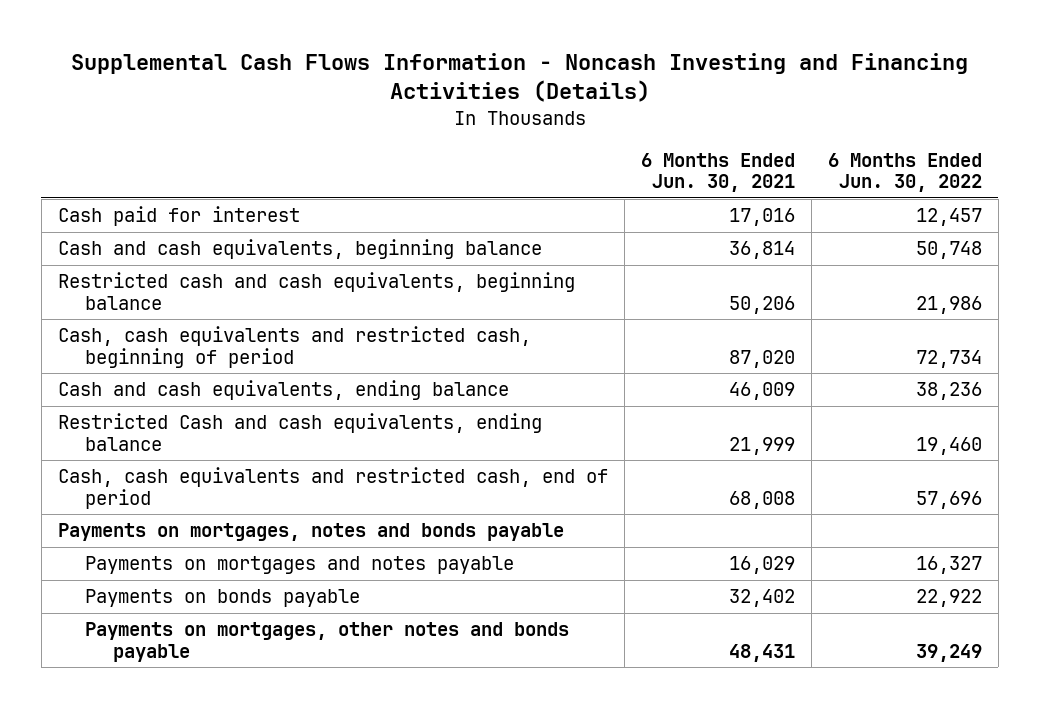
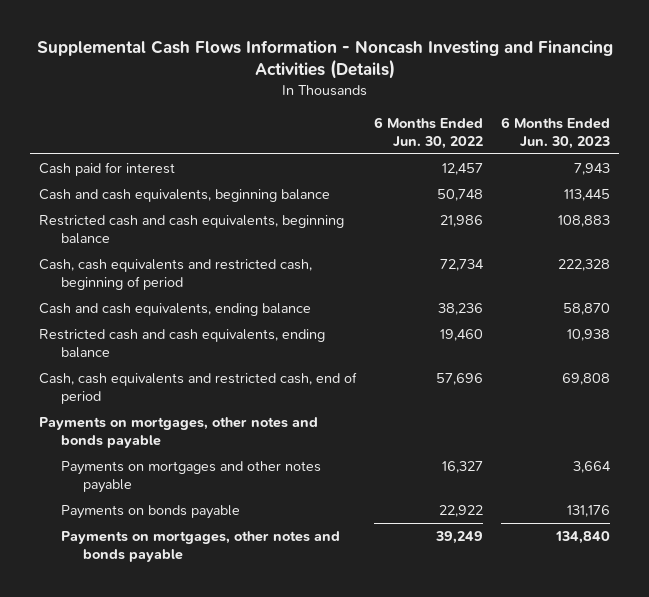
[640,152,795,193] 6 Months Ended Jun. 30, 2021 -> none
none -> [501,116,611,149] 6 Months Ended Jun. 30, 2023
[57,413,542,451] Restricted Cash and cash equivalents, ending balance -> [38,329,325,358] Restricted cash and cash equivalents, ending balance
[57,523,564,542] Payments on mortgages, notes and bonds payable -> [38,417,318,448] Payments on mortgages, other notes and bonds payable
[85,556,515,575] Payments on mortgages and notes payable -> [61,461,322,493] Payments on mortgages and other notes payable

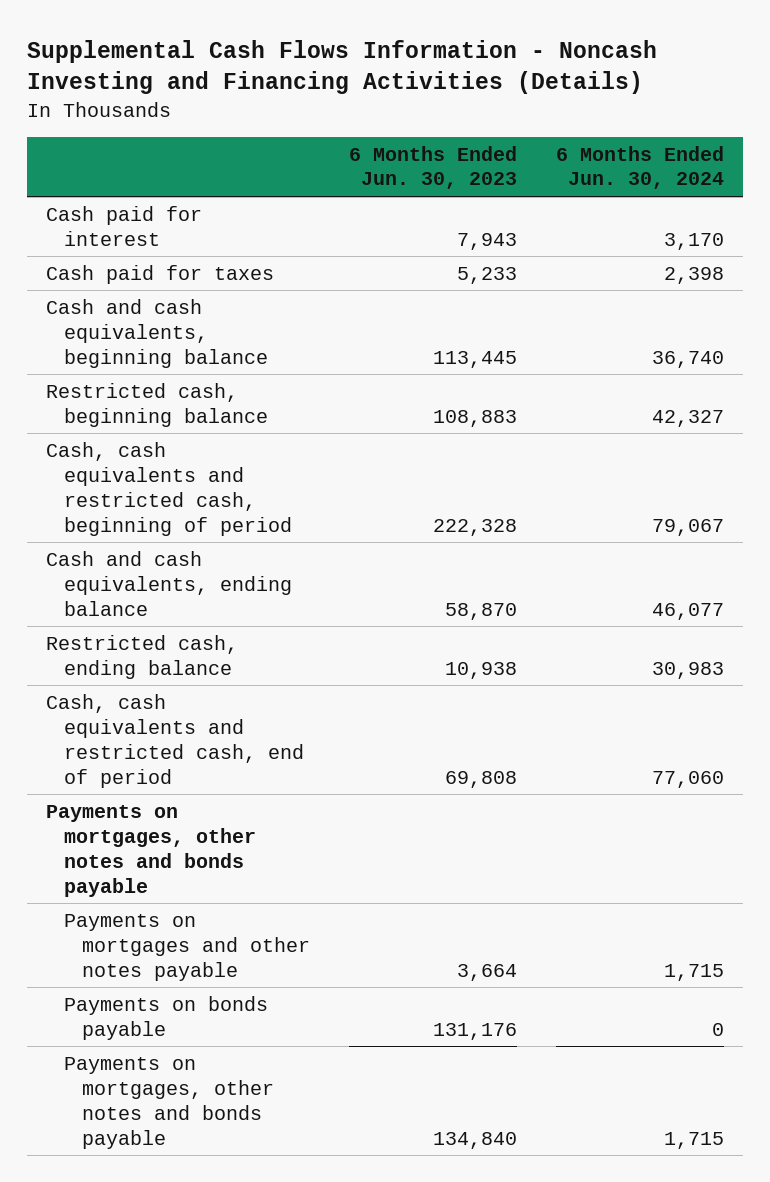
[374,116,484,149] 6 Months Ended Jun. 30, 2022 -> none
none -> [555,145,724,190] 6 Months Ended Jun. 30, 2024
none -> [46,264,275,284] Cash paid for taxes
[38,215,344,244] Restricted cash and cash equivalents, beginning balance -> [46,382,268,427] Restricted cash, beginning balance
[38,329,325,358] Restricted cash and cash equivalents, ending balance -> [46,634,239,679] Restricted cash, ending balance

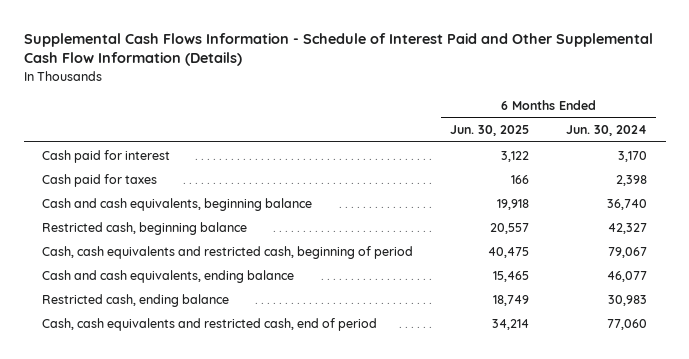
[26,39,657,95] Supplemental Cash Flows Information - Noncash Investing and Financing Activities (Details) -> [23,32,653,67] Supplemental Cash Flows Information - Schedule of Interest Paid and Other Supplemental Cash Flow Information (Details)
[348,145,517,190] 6 Months Ended Jun. 30, 2023 -> none
none -> [450,125,530,137] Jun. 30, 2025
[46,804,256,897] Payments on mortgages, other notes and bonds payable -> none
[63,913,310,981] Payments on mortgages and other notes payable -> none
[63,995,268,1040] Payments on bonds payable -> none
[63,1056,274,1149] Payments on mortgages, other notes and bonds payable -> none

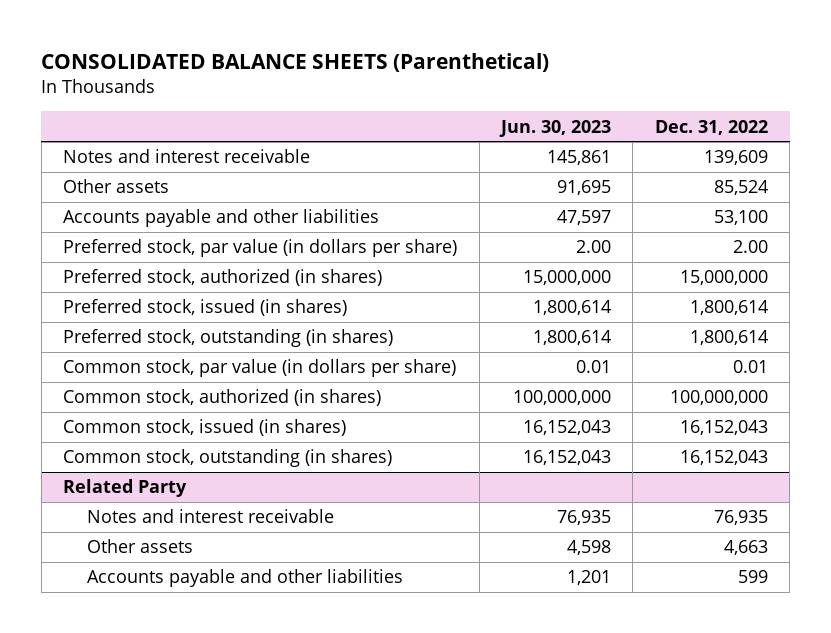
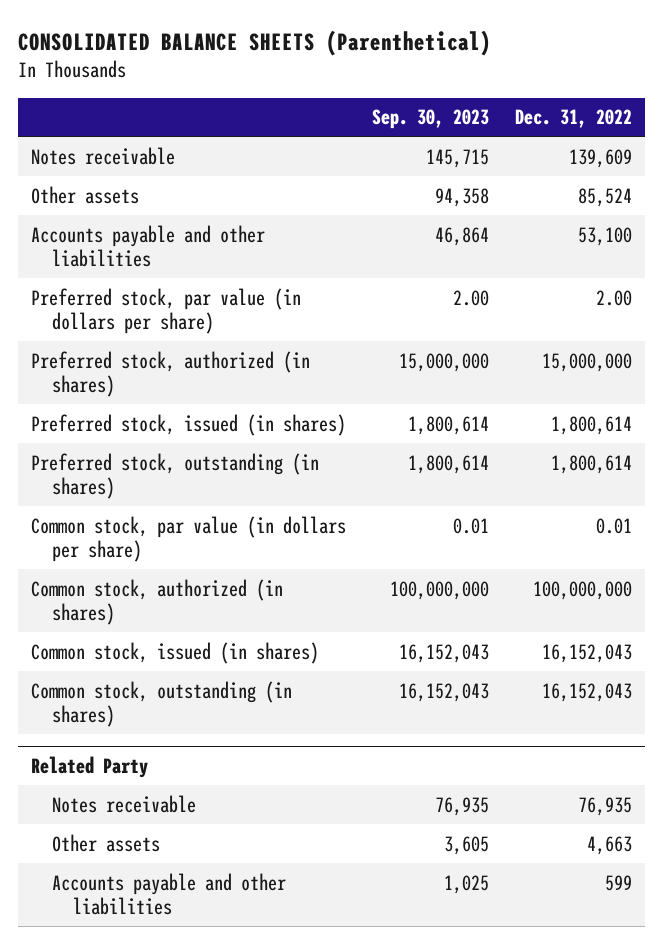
[498,119,611,137] Jun. 30, 2023 -> none
none -> [371,109,489,130] Sep. 30, 2023
[63,149,311,164] Notes and interest receivable -> [30,146,175,165] Notes receivable
[87,509,335,524] Notes and interest receivable -> [51,794,196,813] Notes receivable

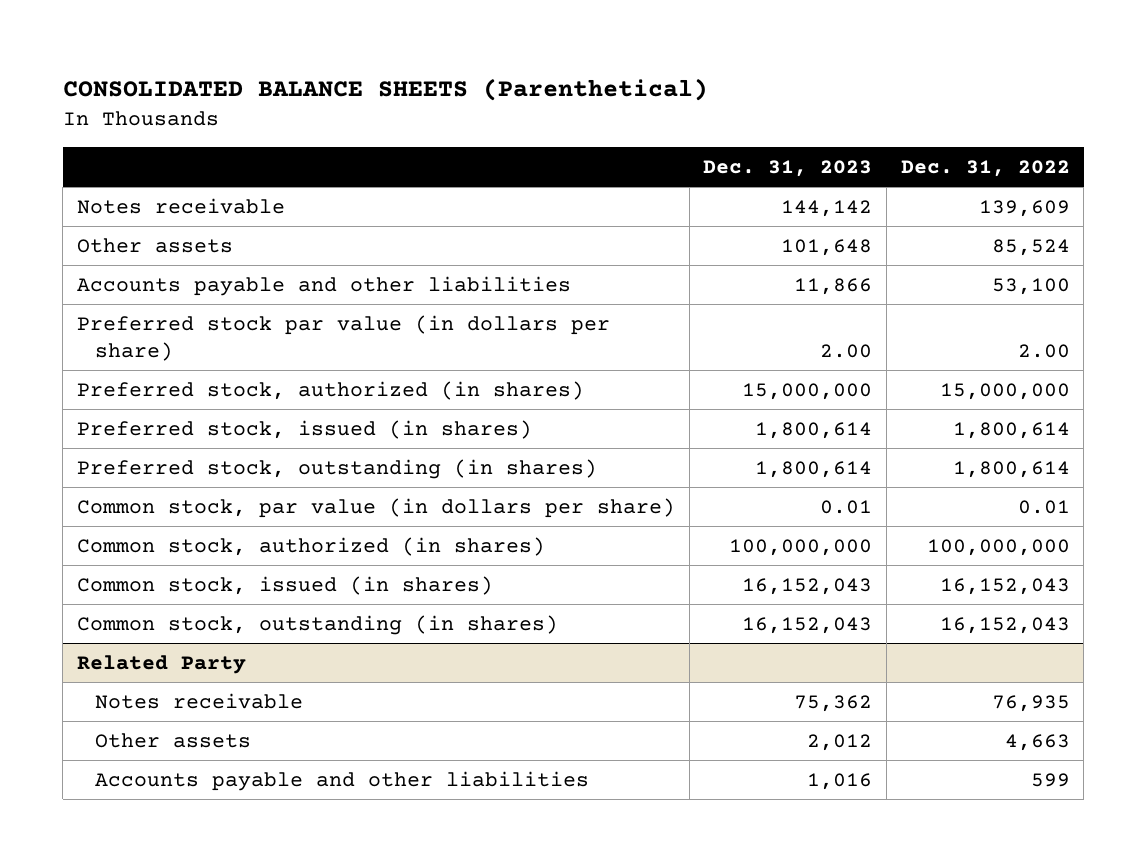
[371,109,489,130] Sep. 30, 2023 -> none
none -> [703,159,873,177] Dec. 31, 2023
[30,287,301,335] Preferred stock, par value (in dollars per share) -> [77,314,611,362] Preferred stock par value (in dollars per share)

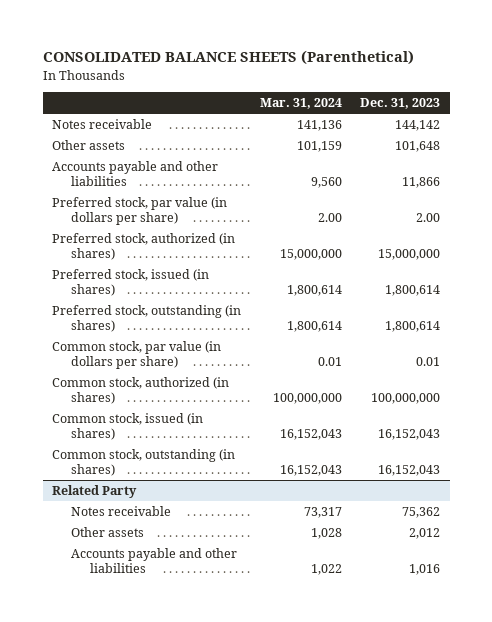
[900,159,1070,177] Dec. 31, 2022 -> none
none -> [259,98,342,110] Mar. 31, 2024
[77,314,611,362] Preferred stock par value (in dollars per share) -> [52,196,228,226] Preferred stock, par value (in dollars per share)

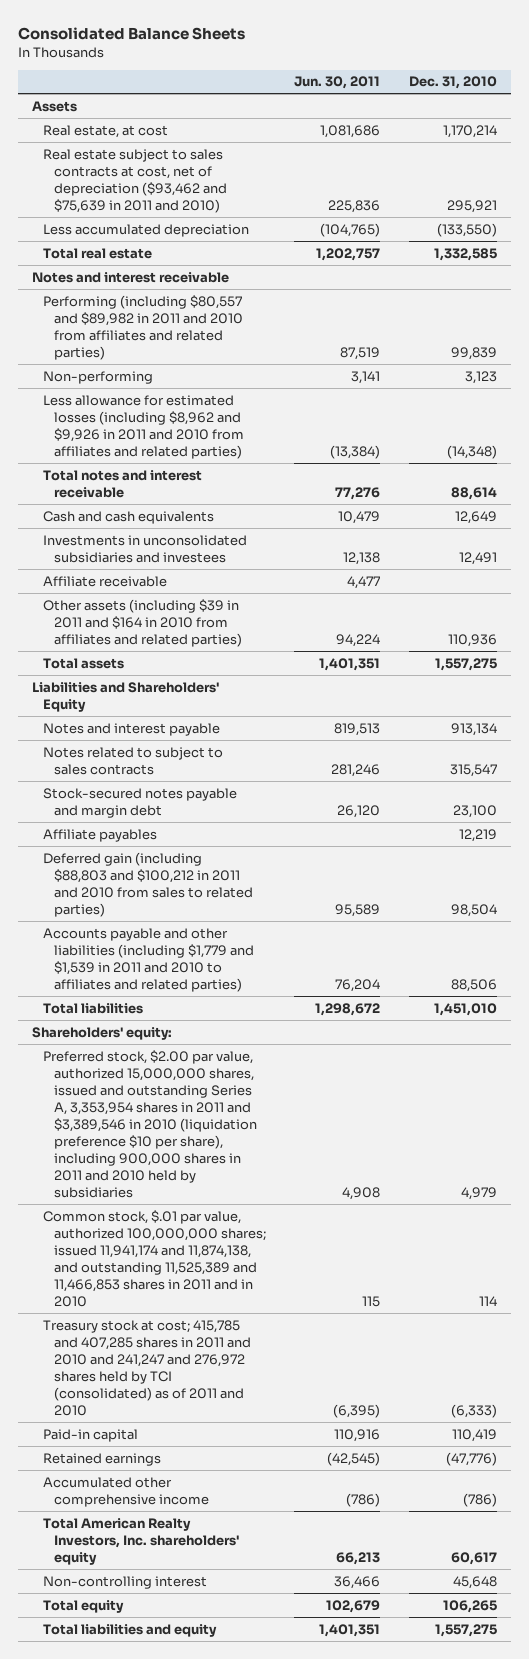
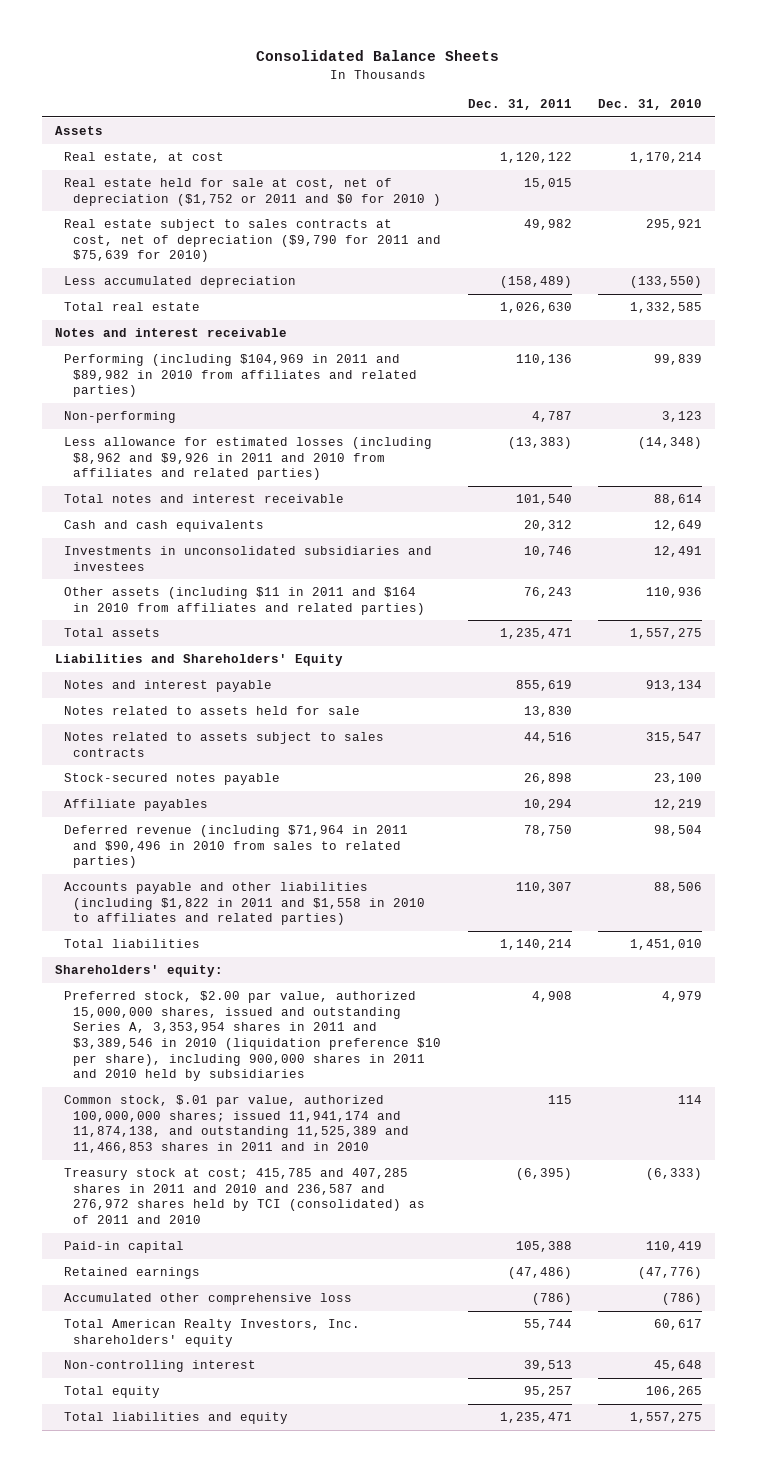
[294,76,381,90] Jun. 30, 2011 -> none
none -> [467,99,572,111] Dec. 31, 2011
none -> [64,177,442,206] Real estate held for sale at cost, net of depreciation ($1,752 or 2011 and $0 for 2010 )
[43,148,227,213] Real estate subject to sales contracts at cost, net of depreciation ($93,462 and $75,639 in 2011 and 2010) -> [64,218,442,263] Real estate subject to sales contracts at cost, net of depreciation ($9,790 for 2011 and $75,639 for 2010)
[43,294,243,360] Performing (including $80,557 and $89,982 in 2011 and 2010 from affiliates and related parties) -> [64,353,418,398] Performing (including $104,969 in 2011 and $89,982 in 2010 from affiliates and related parties)
[43,575,168,587] Affiliate receivable -> none
[43,598,242,647] Other assets (including $39 in 2011 and $164 in 2010 from affiliates and related parties) -> [64,586,426,615] Other assets (including $11 in 2011 and $164 in 2010 from affiliates and related parties)
none -> [64,705,361,715] Notes related to assets held for sale
[43,746,224,775] Notes related to subject to sales contracts -> [64,731,385,757] Notes related to assets subject to sales contracts
[43,787,238,818] Stock-secured notes payable and margin debt -> [64,772,281,785] Stock-secured notes payable
[43,851,253,917] Deferred gain (including $88,803 and $100,212 in 2011 and 2010 from sales to related parties) -> [64,824,409,869] Deferred revenue (including $71,964 in 2011 and $90,496 in 2010 from sales to related parties)
[43,927,254,992] Accounts payable and other liabilities (including $1,779 and $1,539 in 2011 and 2010 to affiliates and related parties) -> [64,881,426,926] Accounts payable and other liabilities (including $1,822 in 2011 and $1,558 in 2010 to affiliates and related parties)
[43,1319,251,1416] Treasury stock at cost; 415,785 and 407,285 shares in 2011 and 2010 and 241,247 and 276,972 shares held by TCI (consolidated) as of 2011 and 2010 -> [64,1167,426,1224] Treasury stock at cost; 415,785 and 407,285 shares in 2011 and 2010 and 236,587 and 276,972 shares held by TCI (consolidated) as of 2011 and 2010
[43,1476,209,1507] Accumulated other comprehensive income -> [64,1292,353,1305] Accumulated other comprehensive loss

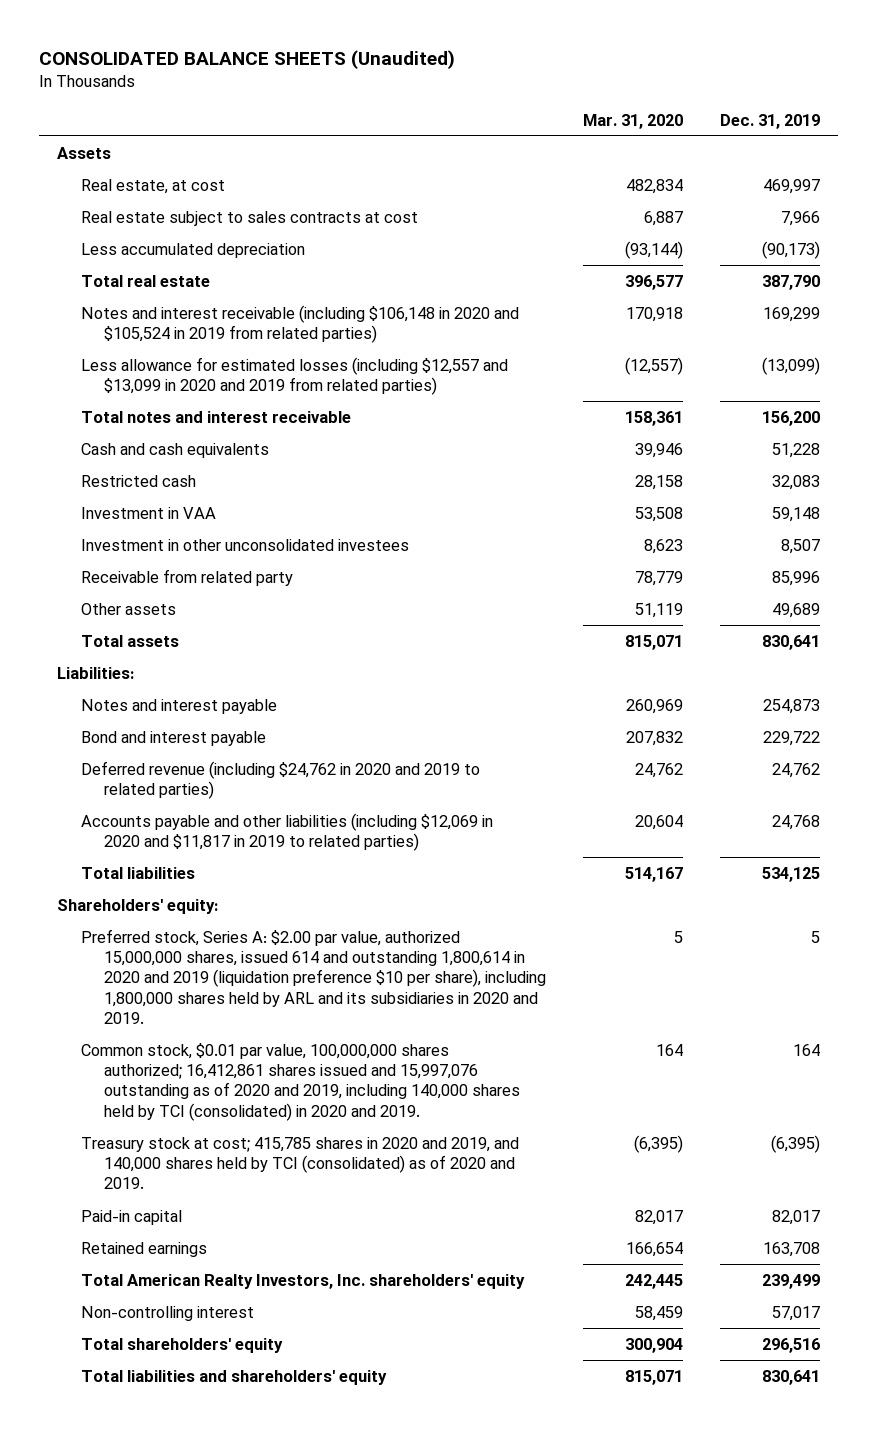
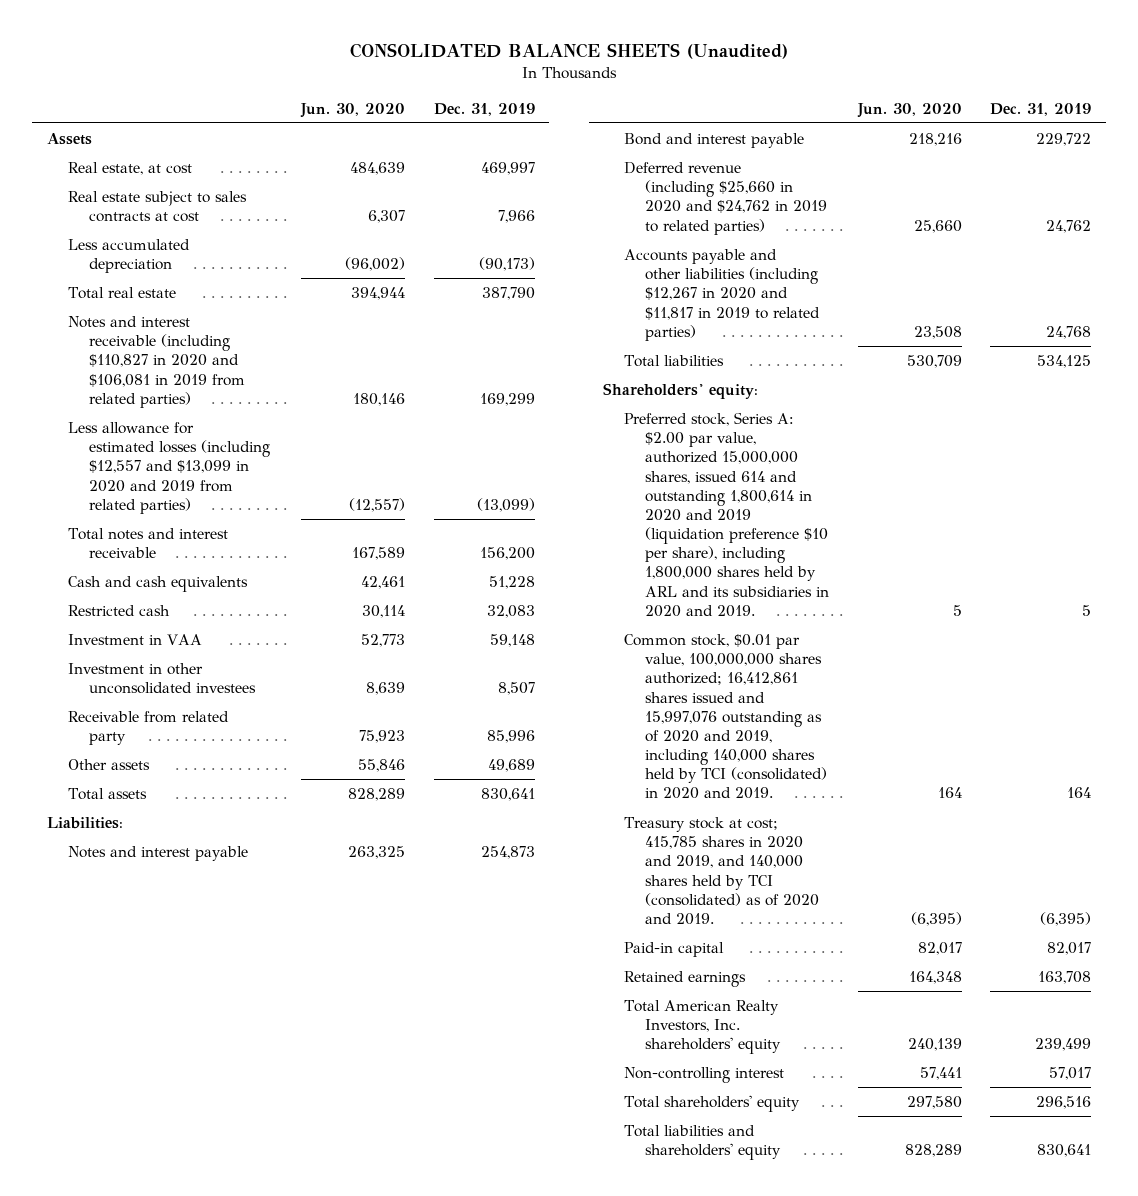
[583,113,684,129] Mar. 31, 2020 -> none
none -> [300,102,406,118] Jun. 30, 2020
[80,305,519,344] Notes and interest receivable (including $106,148 in 2020 and $105,524 in 2019 from related parties) -> [67,315,245,408] Notes and interest receivable (including $110,827 in 2020 and $106,081 in 2019 from related parties)
[80,761,480,800] Deferred revenue (including $24,762 in 2020 and 2019 to related parties) -> [624,161,827,235] Deferred revenue (including $25,660 in 2020 and $24,762 in 2019 to related parties)
[80,813,493,852] Accounts payable and other liabilities (including $12,069 in 2020 and $11,817 in 2019 to related parties) -> [624,248,820,341] Accounts payable and other liabilities (including $12,267 in 2020 and $11,817 in 2019 to related parties)

